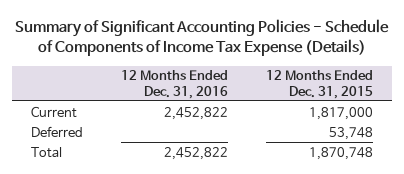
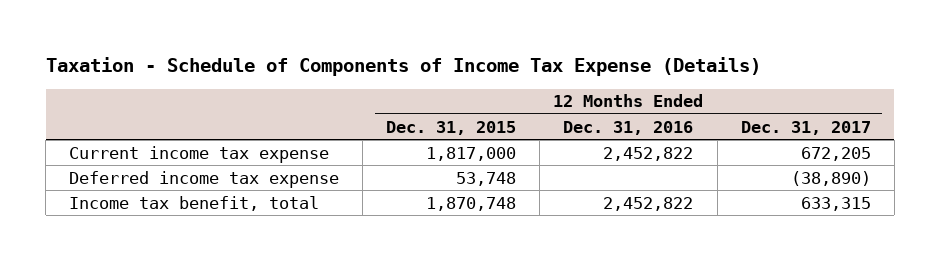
[14,19,389,57] Summary of Significant Accounting Policies - Schedule of Components of Income Tax Expense (Details) -> [45,56,761,76] Taxation - Schedule of Components of Income Tax Expense (Details)
none -> [740,120,871,135] Dec. 31, 2017
[30,105,77,118] Current -> [69,145,330,163] Current income tax expense
[30,125,83,137] Deferred -> [69,170,340,188] Deferred income tax expense
[30,146,62,158] Total -> [69,195,320,211] Income tax benefit, total

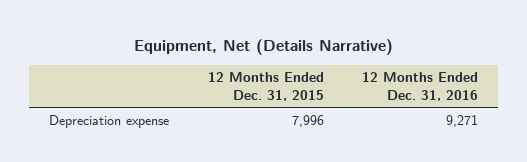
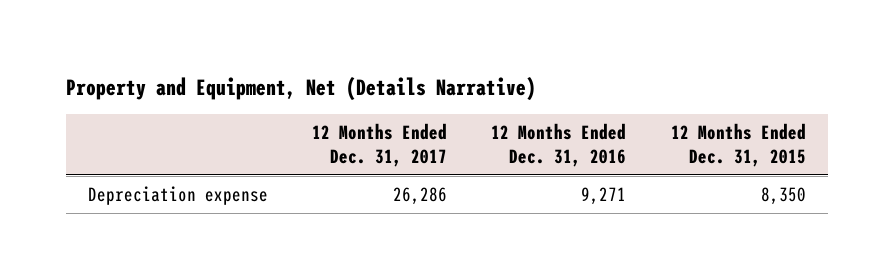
[133,39,393,56] Equipment, Net (Details Narrative) -> [65,77,536,102] Property and Equipment, Net (Details Narrative)
none -> [312,123,448,167] 12 Months Ended Dec. 31, 2017
[291,115,324,128] 7,996 -> [760,187,806,206] 8,350

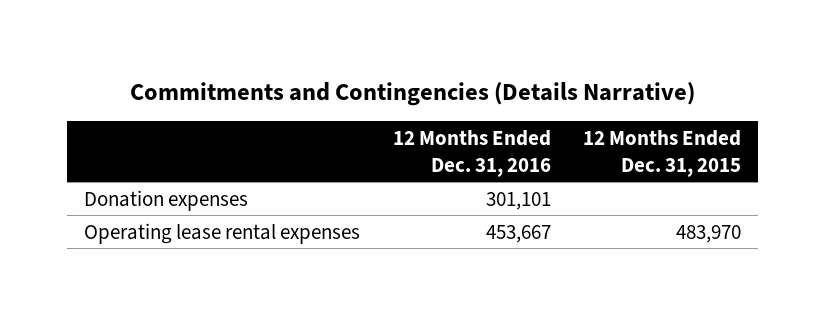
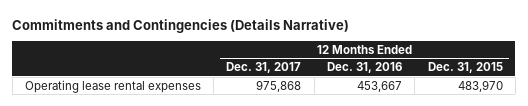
none -> [226,62,302,74] Dec. 31, 2017
[83,189,248,211] Donation expenses -> none

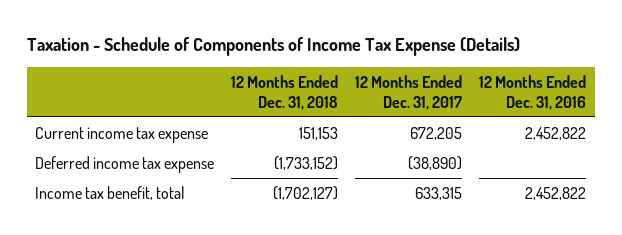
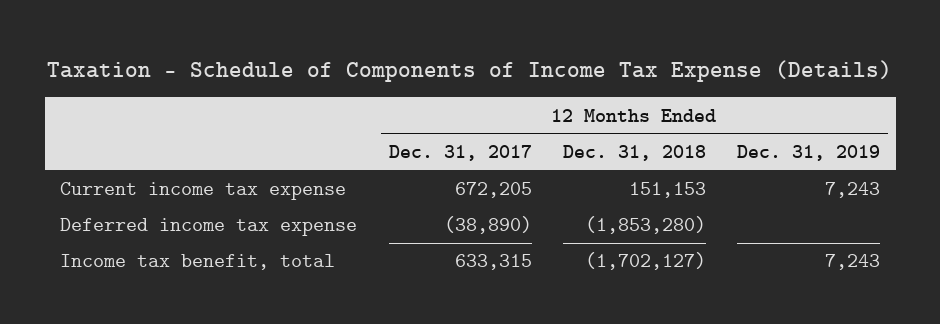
[479,74,587,110] 12 Months Ended Dec. 31, 2016 -> none
none -> [737,144,881,161] Dec. 31, 2019
[274,155,339,170] (1,733,152) -> [584,216,706,235] (1,853,280)

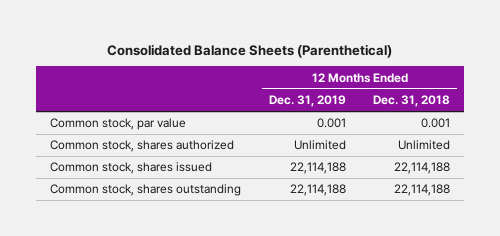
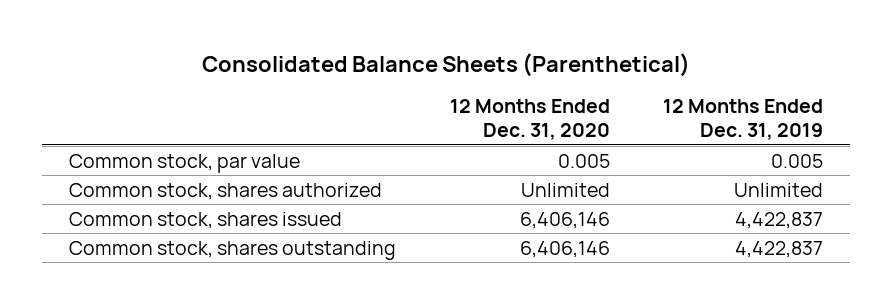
[373,95,451,108] Dec. 31, 2018 -> none
none -> [449,99,610,141] 12 Months Ended Dec. 31, 2020
[316,118,346,129] 0.001 -> [771,153,824,168] 0.005
[289,162,346,175] 22,114,188 -> [735,211,824,229] 4,422,837
[289,184,346,197] 22,114,188 -> [735,240,824,258] 4,422,837

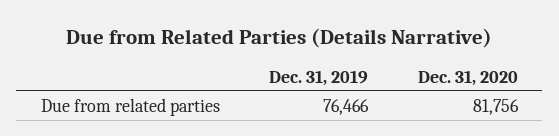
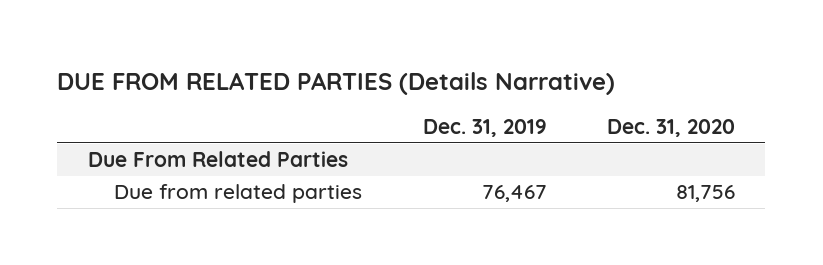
[66,28,493,49] Due from Related Parties (Details Narrative) -> [57,71,616,95] DUE FROM RELATED PARTIES (Details Narrative)
none -> [87,151,348,168] Due From Related Parties
[323,99,370,116] 76,466 -> [481,185,547,203] 76,467

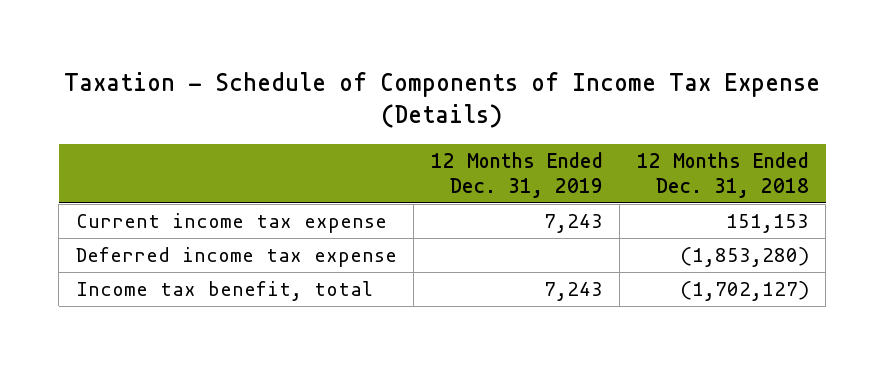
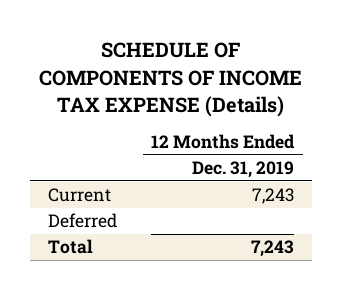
[64,72,821,129] Taxation - Schedule of Components of Income Tax Expense (Details) -> [38,42,302,117] SCHEDULE OF COMPONENTS OF INCOME TAX EXPENSE (Details)
[636,152,809,198] 12 Months Ended Dec. 31, 2018 -> none
[75,213,387,234] Current income tax expense -> [47,188,111,203] Current
[75,247,397,268] Deferred income tax expense -> [47,213,117,229] Deferred
[75,281,373,302] Income tax benefit, total -> [47,239,93,255] Total

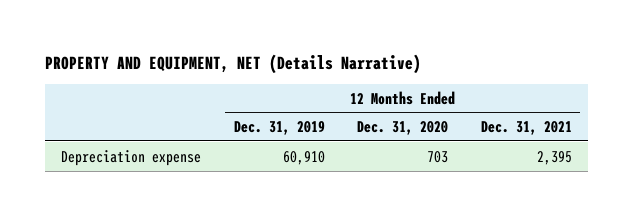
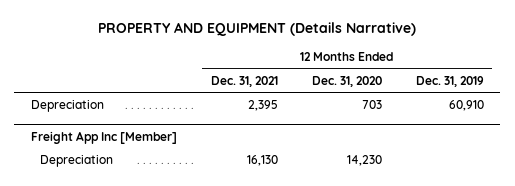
[44,53,421,74] PROPERTY AND EQUIPMENT, NET (Details Narrative) -> [98,21,417,36] PROPERTY AND EQUIPMENT (Details Narrative)
[61,149,202,166] Depreciation expense -> [31,100,105,113] Depreciation
none -> [31,130,178,144] Freight App Inc [Member]
none -> [40,155,114,168] Depreciation

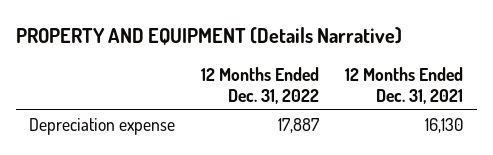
[311,75,382,87] Dec. 31, 2020 -> none
[415,75,484,87] Dec. 31, 2019 -> none
none -> [201,67,320,105] 12 Months Ended Dec. 31, 2022
[31,130,178,144] Freight App Inc [Member] -> none
[40,155,114,168] Depreciation -> none
[31,100,105,113] Depreciation -> [29,118,176,136] Depreciation expense
[247,100,278,112] 2,395 -> [425,118,464,134] 16,130

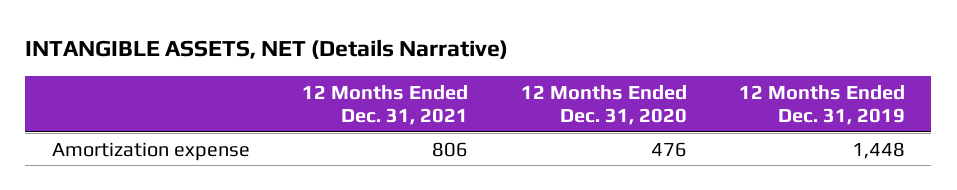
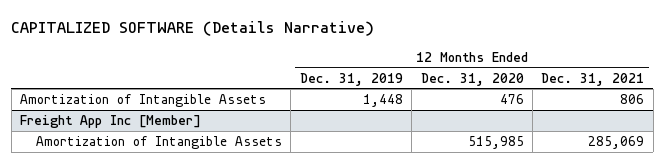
[25,39,509,60] INTANGIBLE ASSETS, NET (Details Narrative) -> [11,20,375,36] CAPITALIZED SOFTWARE (Details Narrative)
[51,141,250,161] Amortization expense -> [20,94,267,108] Amortization of Intangible Assets
none -> [20,115,202,129] Freight App Inc [Member]
none -> [35,136,282,150] Amortization of Intangible Assets

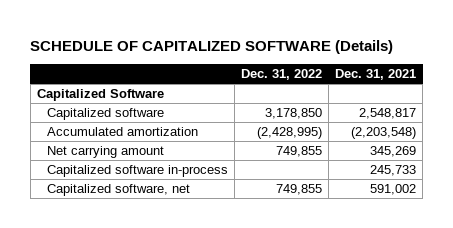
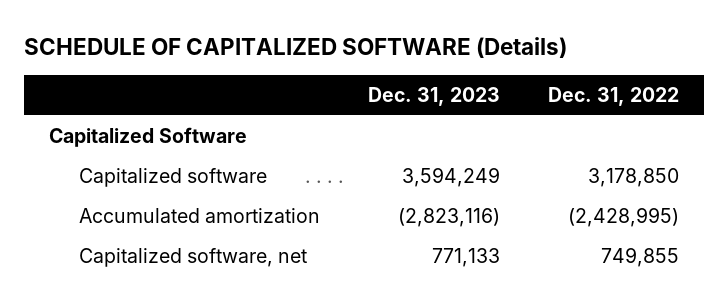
[335,68,417,80] Dec. 31, 2021 -> none
none -> [368,86,501,106] Dec. 31, 2023
[46,146,164,159] Net carrying amount -> none
[46,165,228,178] Capitalized software in-process -> none

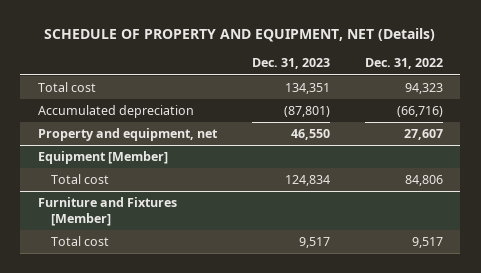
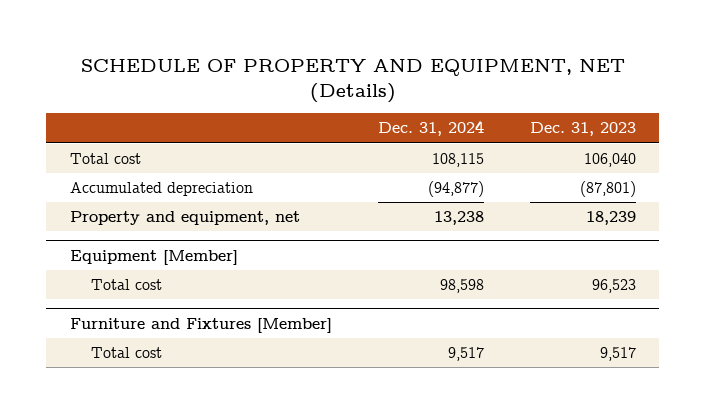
[364,58,443,70] Dec. 31, 2022 -> none
none -> [377,120,484,137] Dec. 31, 2024
[284,82,330,94] 134,351 -> [584,153,637,168] 106,040
[290,128,330,140] 46,550 -> [586,211,637,226] 18,239
[284,174,330,186] 124,834 -> [592,279,637,294] 96,523

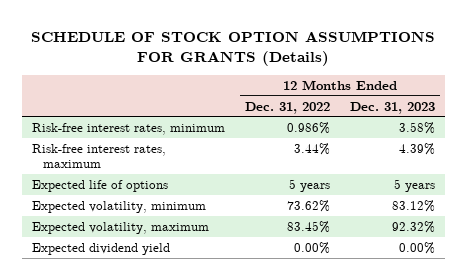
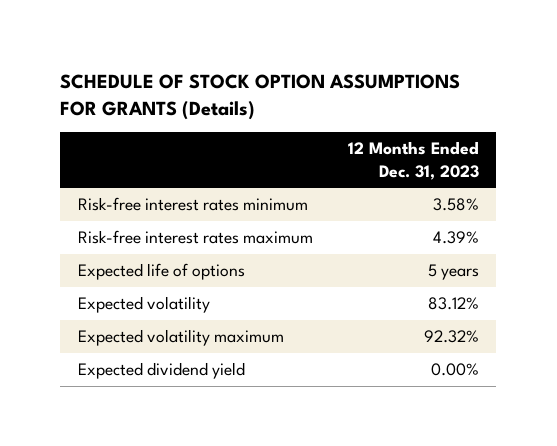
[244,101,330,114] Dec. 31, 2022 -> none
[31,122,225,135] Risk-free interest rates, minimum -> [77,197,308,212] Risk-free interest rates minimum
[31,143,166,169] Risk-free interest rates, maximum -> [77,230,313,245] Risk-free interest rates maximum
[31,200,206,213] Expected volatility, minimum -> [77,296,210,314] Expected volatility
[31,221,209,234] Expected volatility, maximum -> [77,329,284,347] Expected volatility maximum

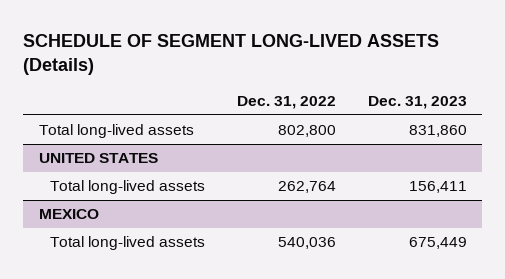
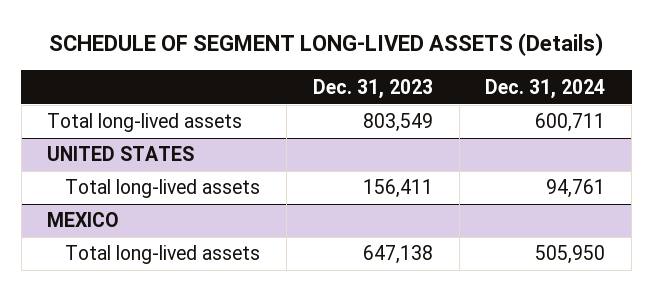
[236,96,336,110] Dec. 31, 2022 -> none
none -> [485,78,606,99] Dec. 31, 2024
[408,125,467,138] 831,860 -> [362,113,433,133] 803,549
[408,237,467,250] 675,449 -> [362,245,433,265] 647,138

